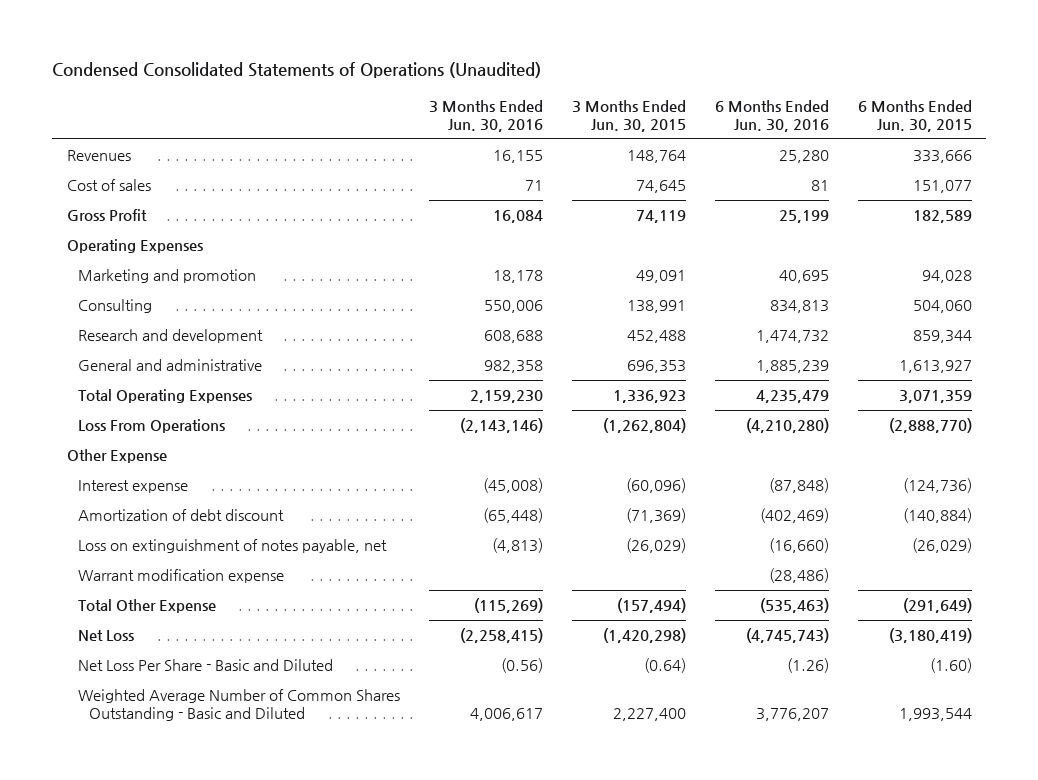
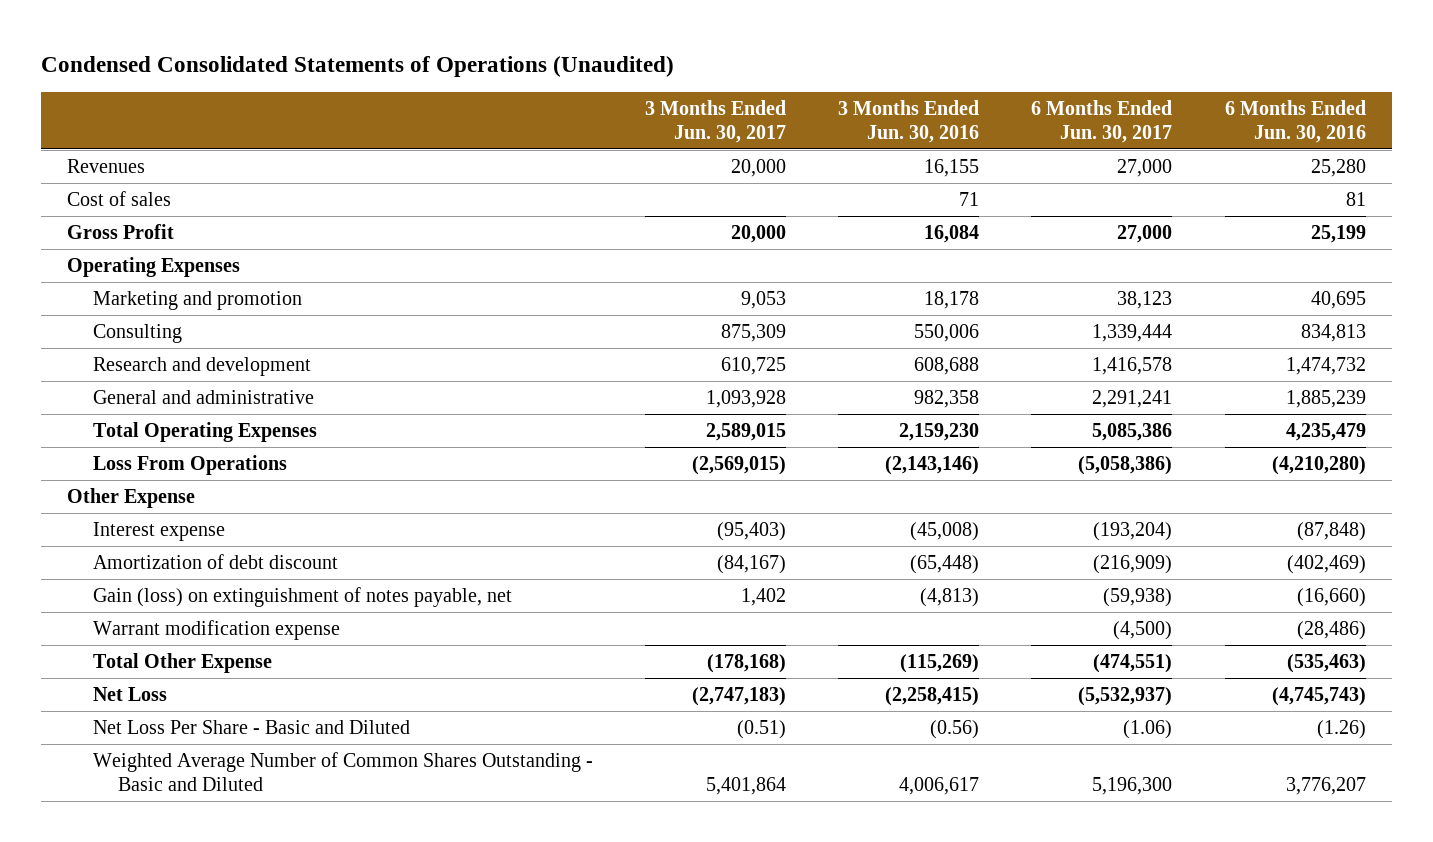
[571,99,686,132] 3 Months Ended Jun. 30, 2015 -> none
[857,99,972,132] 6 Months Ended Jun. 30, 2015 -> none
none -> [645,100,787,144] 3 Months Ended Jun. 30, 2017
none -> [1031,100,1173,144] 6 Months Ended Jun. 30, 2017
[77,539,387,554] Loss on extinguishment of notes payable, net -> [92,586,512,607] Gain (loss) on extinguishment of notes payable, net

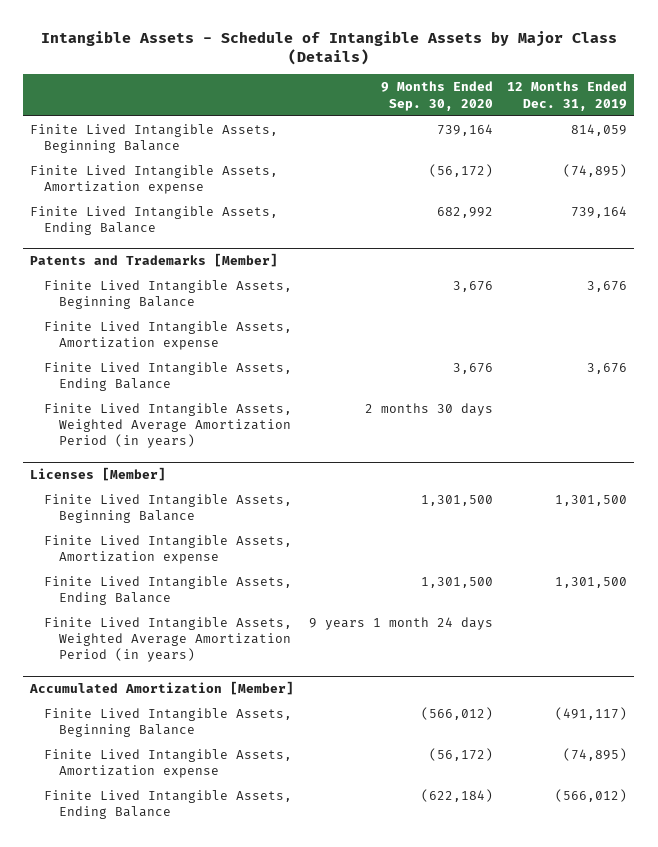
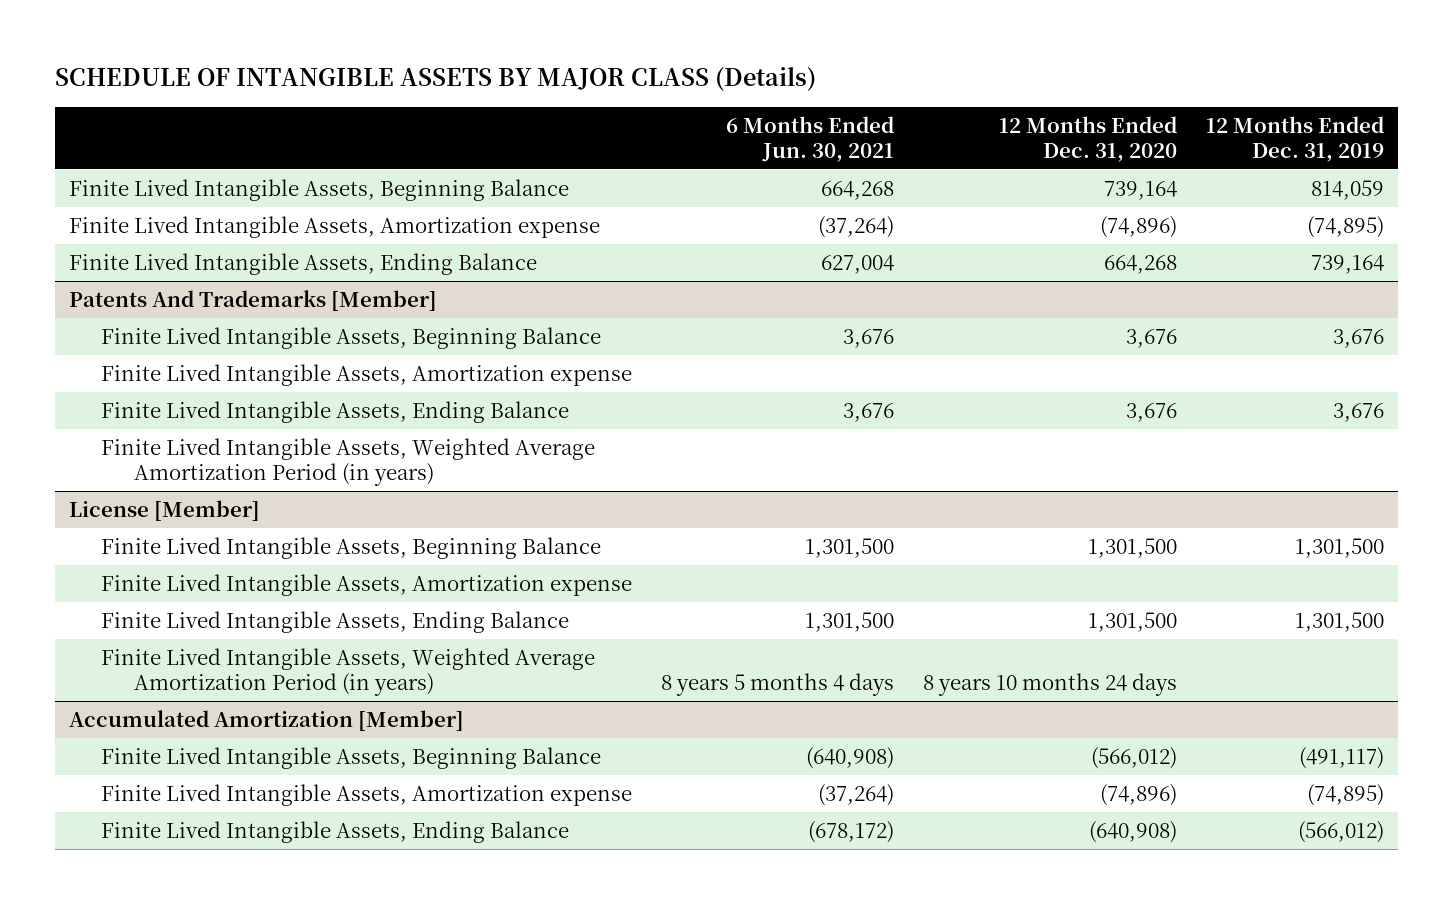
[40,30,617,65] Intangible Assets - Schedule of Intangible Assets by Major Class (Details) -> [54,66,816,92] SCHEDULE OF INTANGIBLE ASSETS BY MAJOR CLASS (Details)
[380,81,493,111] 9 Months Ended Sep. 30, 2020 -> none
none -> [726,115,895,162] 6 Months Ended Jun. 30, 2021
none -> [999,115,1178,162] 12 Months Ended Dec. 31, 2020
[30,253,279,268] Patents and Trademarks [Member] -> [69,289,438,311] Patents And Trademarks [Member]
[30,467,167,482] Licenses [Member] -> [69,499,261,521] License [Member]

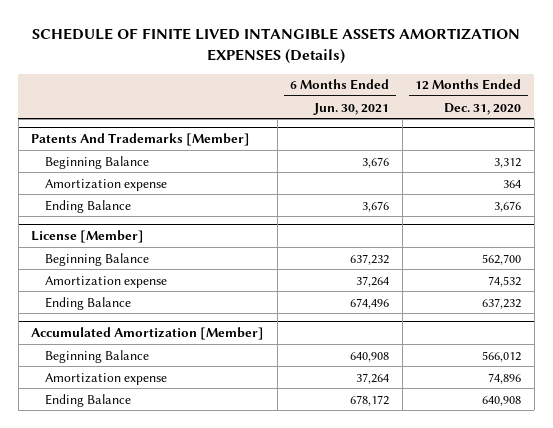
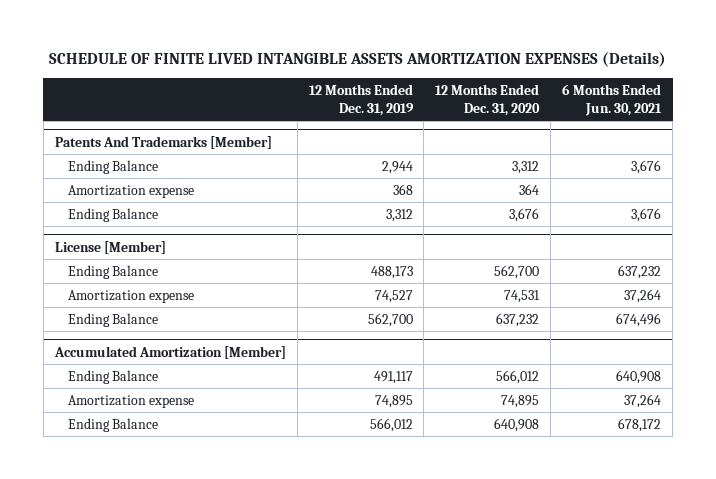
none -> [308,83,414,116] 12 Months Ended Dec. 31, 2019
[44,155,149,169] Beginning Balance -> [67,159,158,174] Ending Balance
[44,252,149,266] Beginning Balance -> [67,264,158,279] Ending Balance
[488,275,522,287] 74,532 -> [504,289,541,303] 74,531
[44,349,149,363] Beginning Balance -> [67,369,158,384] Ending Balance
[488,372,522,384] 74,896 -> [501,394,540,408] 74,895

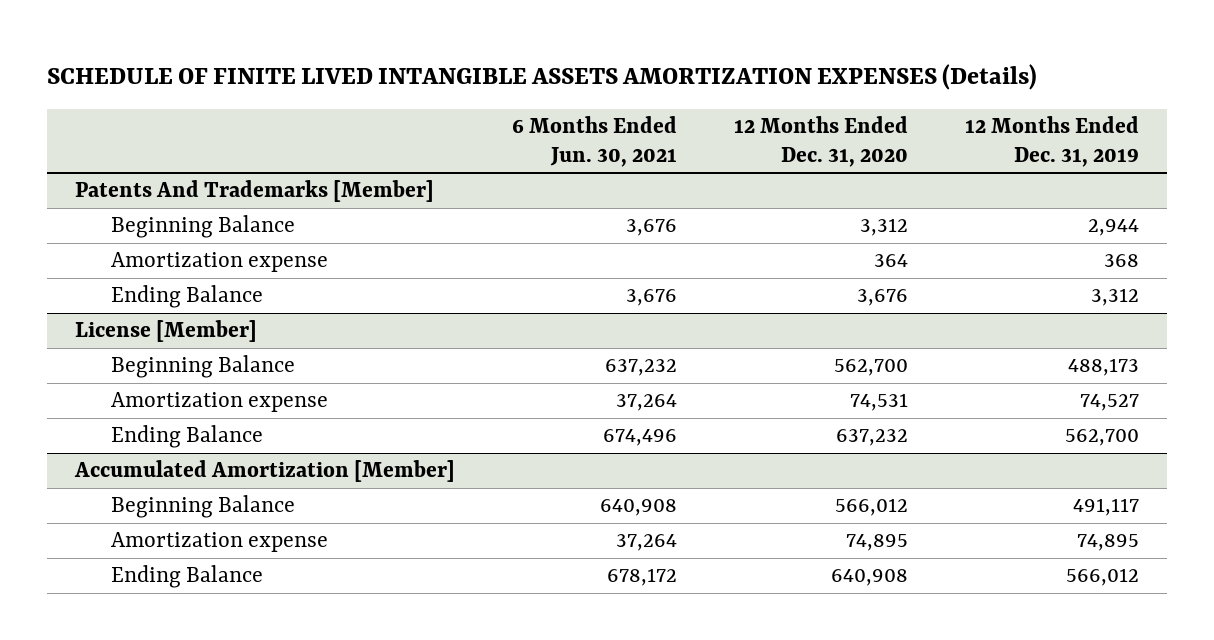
[67,159,158,174] Ending Balance -> [111,215,296,239] Beginning Balance
[67,264,158,279] Ending Balance -> [111,355,296,379] Beginning Balance
[67,369,158,384] Ending Balance -> [111,495,296,519] Beginning Balance

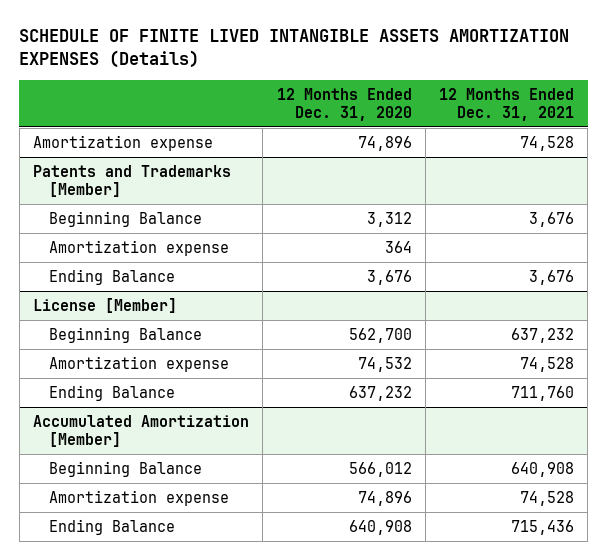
[511,116,677,168] 6 Months Ended Jun. 30, 2021 -> none
[964,116,1139,168] 12 Months Ended Dec. 31, 2019 -> none
none -> [439,87,575,121] 12 Months Ended Dec. 31, 2021
none -> [33,134,214,151] Amortization expense
[75,180,435,203] Patents And Trademarks [Member] -> [33,164,232,197] Patents and Trademarks [Member]
[849,393,908,412] 74,531 -> [357,356,412,372] 74,532
[845,534,908,552] 74,895 -> [357,490,412,506] 74,896

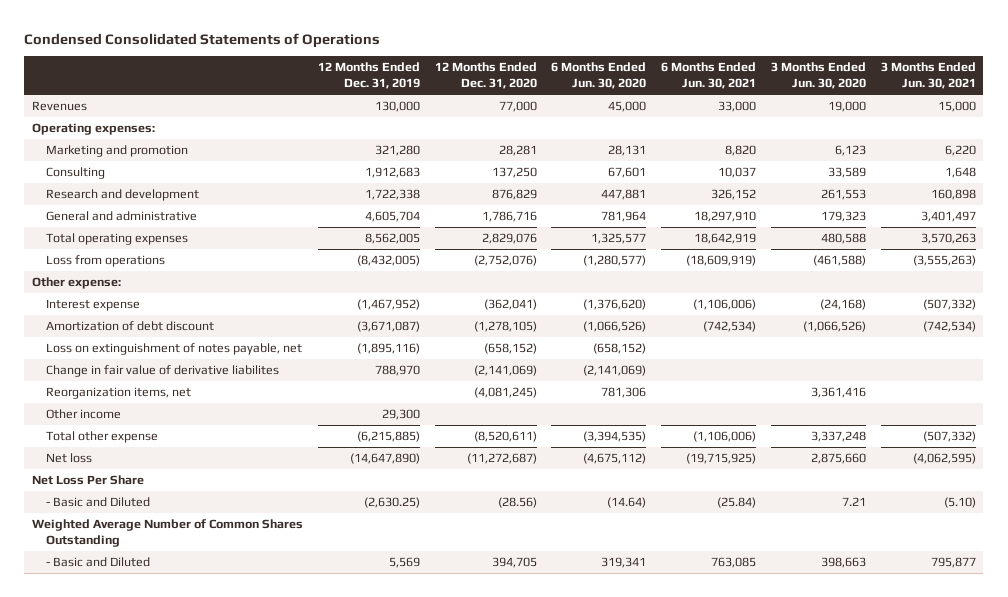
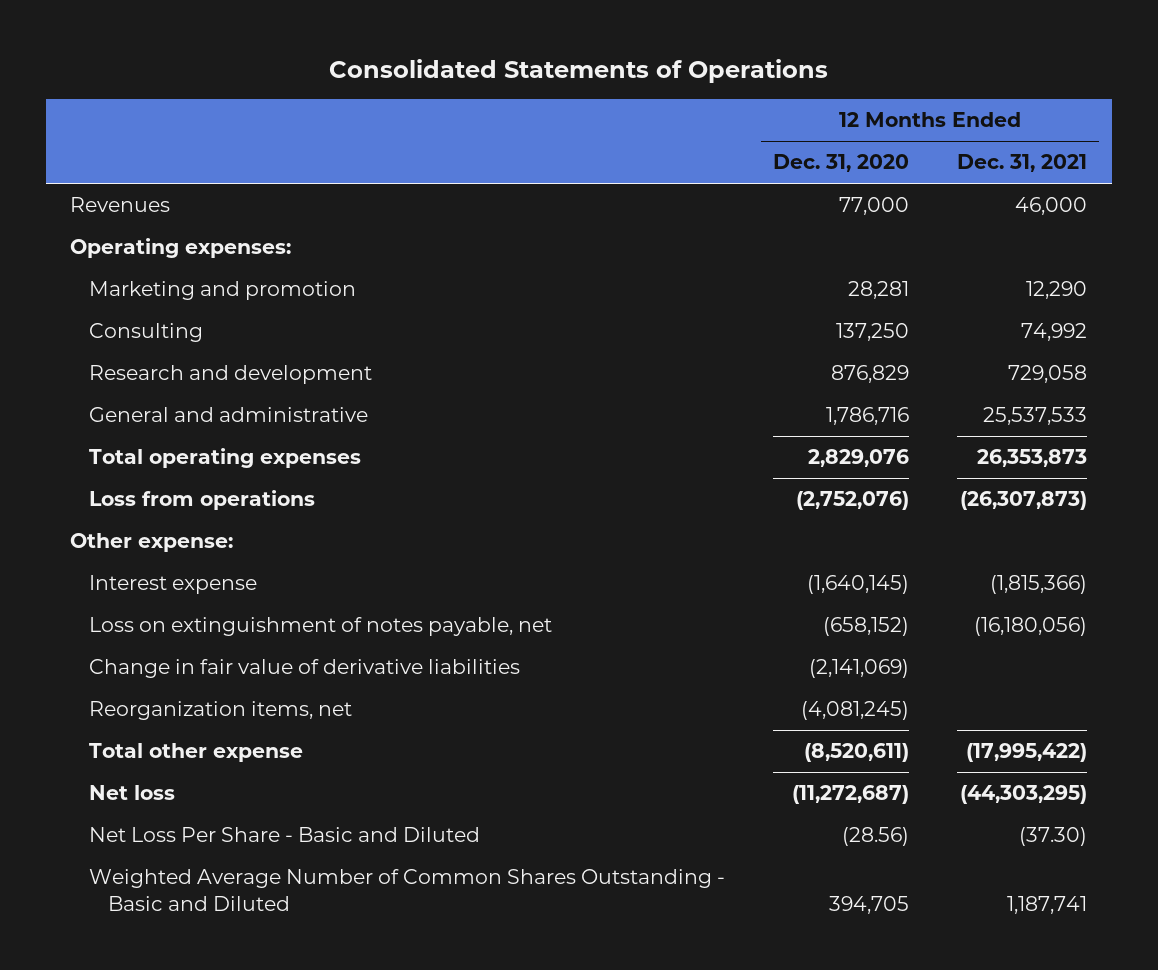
[24,32,381,48] Condensed Consolidated Statements of Operations -> [328,59,828,84] Consolidated Statements of Operations
[317,62,420,90] 12 Months Ended Dec. 31, 2019 -> none
[551,62,647,90] 6 Months Ended Jun. 30, 2020 -> none
[661,62,757,90] 6 Months Ended Jun. 30, 2021 -> none
[771,62,867,90] 3 Months Ended Jun. 30, 2020 -> none
[881,62,977,90] 3 Months Ended Jun. 30, 2021 -> none
none -> [957,154,1088,173] Dec. 31, 2021
[45,321,214,332] Amortization of debt discount -> none
[483,299,537,311] (362,041) -> [807,575,910,595] (1,640,145)
[45,365,279,378] Change in fair value of derivative liabilites -> [89,659,521,679] Change in fair value of derivative liabilities
[45,409,121,420] Other income -> none
[31,475,144,486] Net Loss Per Share -> none
[31,519,303,548] Weighted Average Number of Common Shares Outstanding -> none
[45,497,150,508] - Basic and Diluted -> [89,827,481,843] Net Loss Per Share - Basic and Diluted
[45,557,150,568] - Basic and Diluted -> [89,869,726,911] Weighted Average Number of Common Shares Outstanding - Basic and Diluted

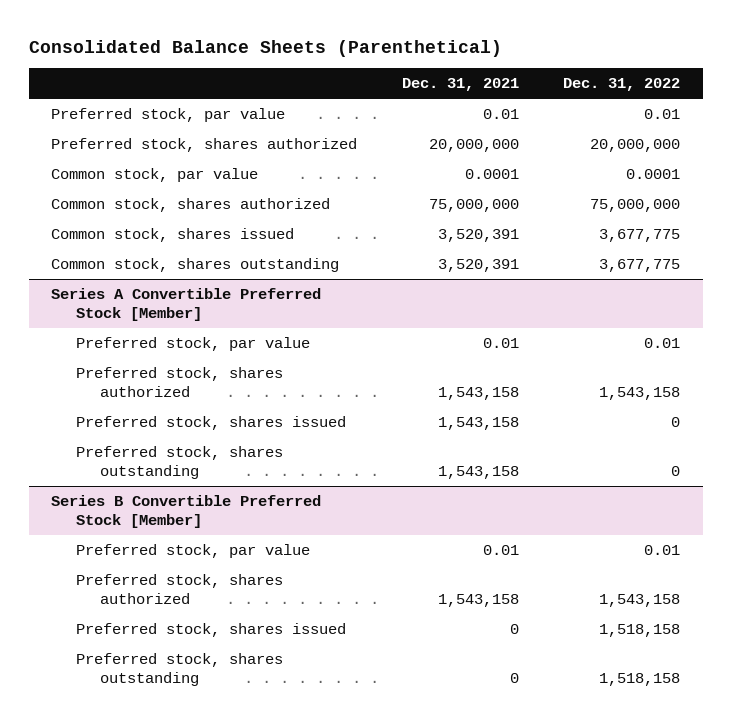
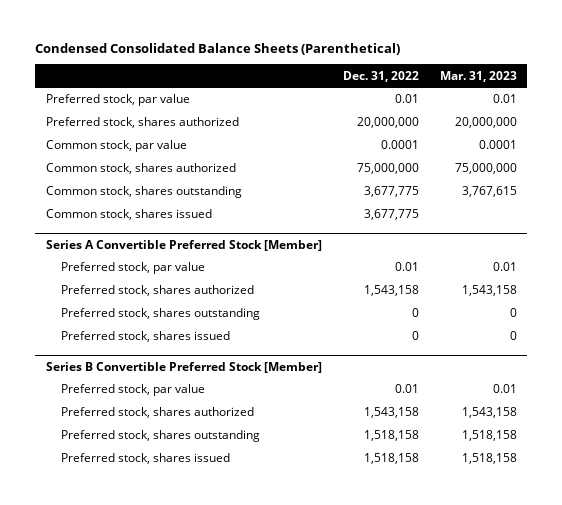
[28,39,502,57] Consolidated Balance Sheets (Parenthetical) -> [35,43,401,56] Condensed Consolidated Balance Sheets (Parenthetical)
[401,78,519,92] Dec. 31, 2021 -> none
none -> [439,70,517,82] Mar. 31, 2023
[50,228,294,243] Common stock, shares issued -> [45,209,212,221] Common stock, shares issued
[75,416,346,431] Preferred stock, shares issued -> [61,331,231,343] Preferred stock, shares issued
[75,623,346,638] Preferred stock, shares issued -> [61,453,231,465] Preferred stock, shares issued

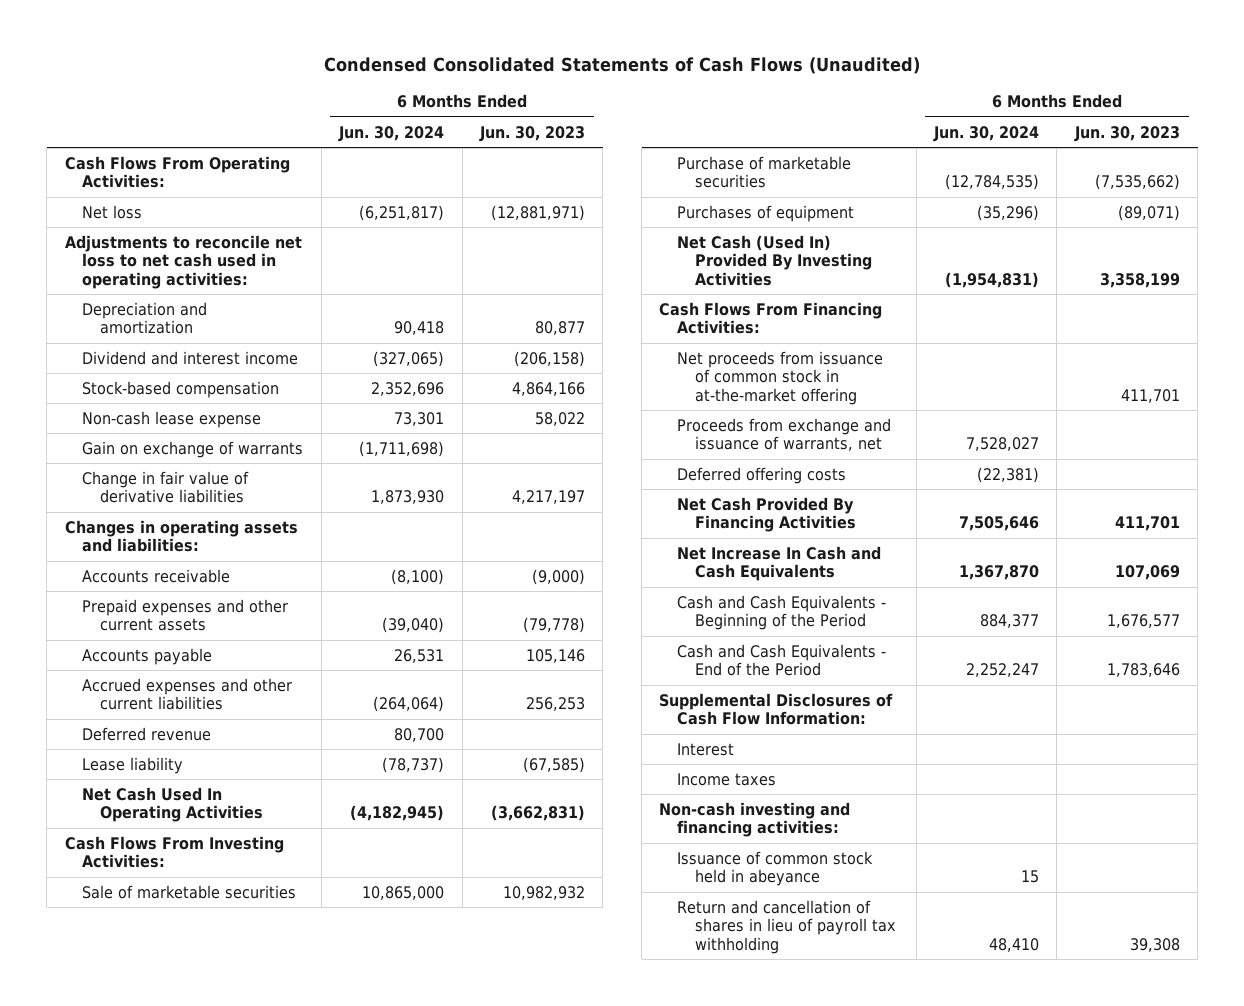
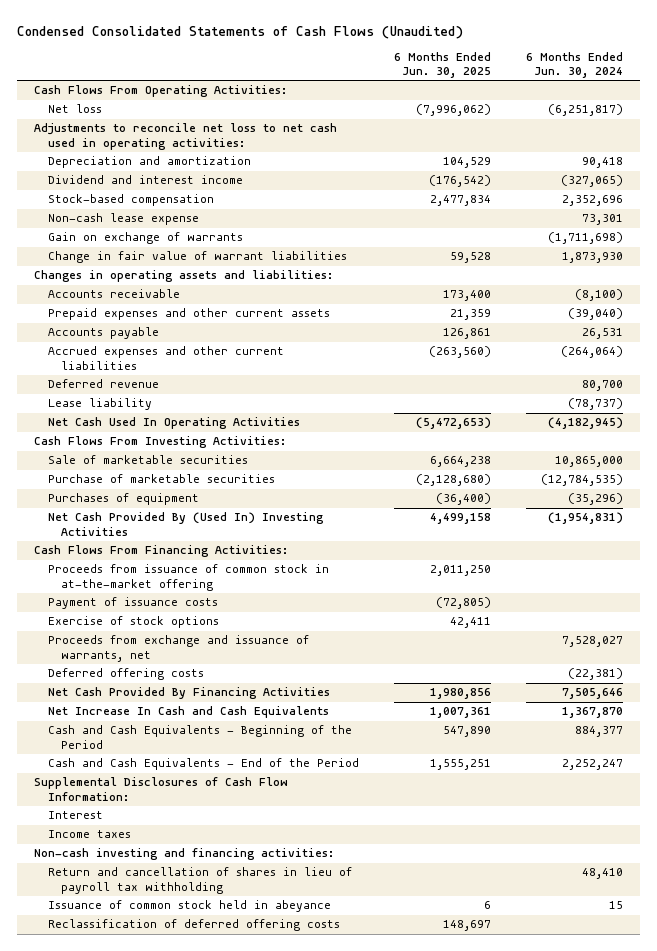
[478,125,585,142] Jun. 30, 2023 -> none
none -> [393,52,491,79] 6 Months Ended Jun. 30, 2025
[82,470,250,504] Change in fair value of derivative liabilities -> [47,251,347,264] Change in fair value of warrant liabilities
[677,234,872,286] Net Cash (Used In) Provided By Investing Activities -> [47,512,324,536] Net Cash Provided By (Used In) Investing Activities
[677,350,884,405] Net proceeds from issuance of common stock in at-the-market offering -> [47,564,329,591] Proceeds from issuance of common stock in at-the-market offering
none -> [47,597,218,610] Payment of issuance costs
none -> [47,616,219,629] Exercise of stock options
[677,850,874,887] Issuance of common stock held in abeyance -> [47,900,331,913] Issuance of common stock held in abeyance
none -> [47,919,340,932] Reclassification of deferred offering costs

